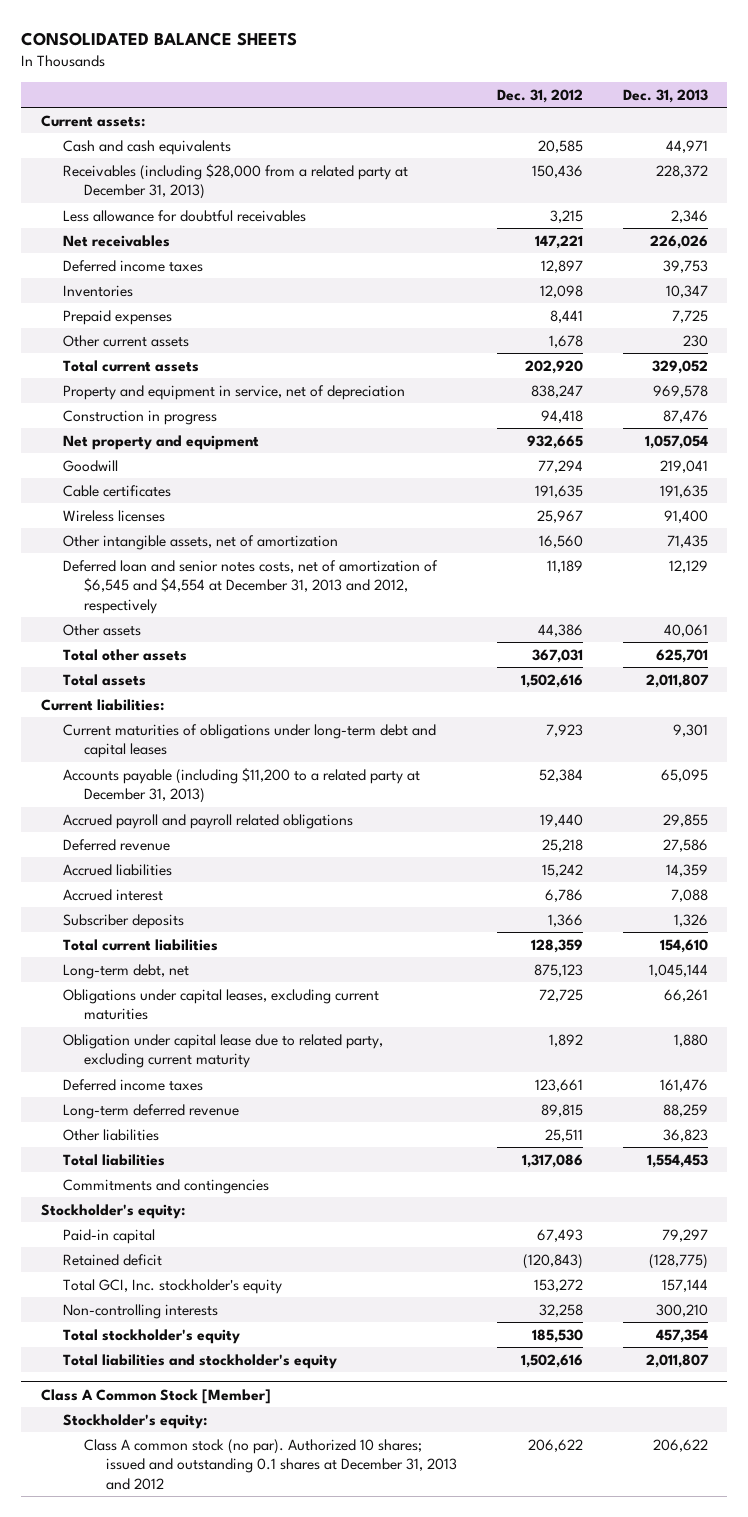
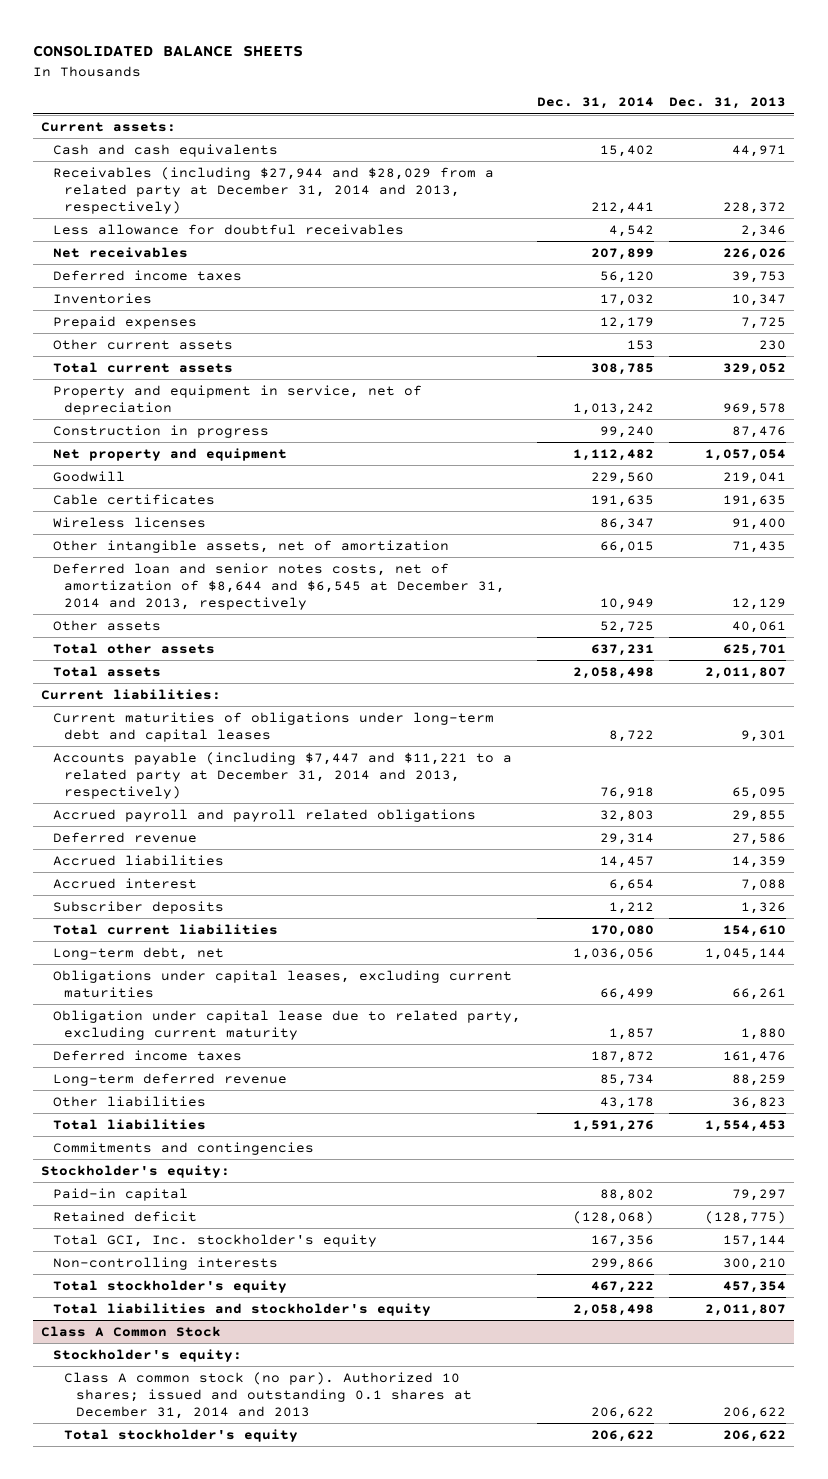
[496,88,583,103] Dec. 31, 2012 -> none
none -> [536,97,654,110] Dec. 31, 2014
[62,163,408,200] Receivables (including $28,000 from a related party at December 31, 2013) -> [52,166,494,214] Receivables (including $27,944 and $28,029 from a related party at December 31, 2014 and 2013, respectively)
[62,559,438,614] Deferred loan and senior notes costs, net of amortization of $6,545 and $4,554 at December 31, 2013 and 2012, respectively -> [52,562,506,610] Deferred loan and senior notes costs, net of amortization of $8,644 and $6,545 at December 31, 2014 and 2013, respectively
[62,767,420,804] Accounts payable (including $11,200 to a related party at December 31, 2013) -> [52,751,512,799] Accounts payable (including $7,447 and $11,221 to a related party at December 31, 2014 and 2013, respectively)
[40,1388,271,1404] Class A Common Stock [Member] -> [41,1325,222,1337] Class A Common Stock
[84,1438,457,1490] Class A common stock (no par). Authorized 10 shares; issued and outstanding 0.1 shares at December 31, 2013 and 2012 -> [64,1371,472,1419] Class A common stock (no par). Authorized 10 shares; issued and outstanding 0.1 shares at December 31, 2014 and 2013
none -> [64,1428,299,1442] Total stockholder's equity

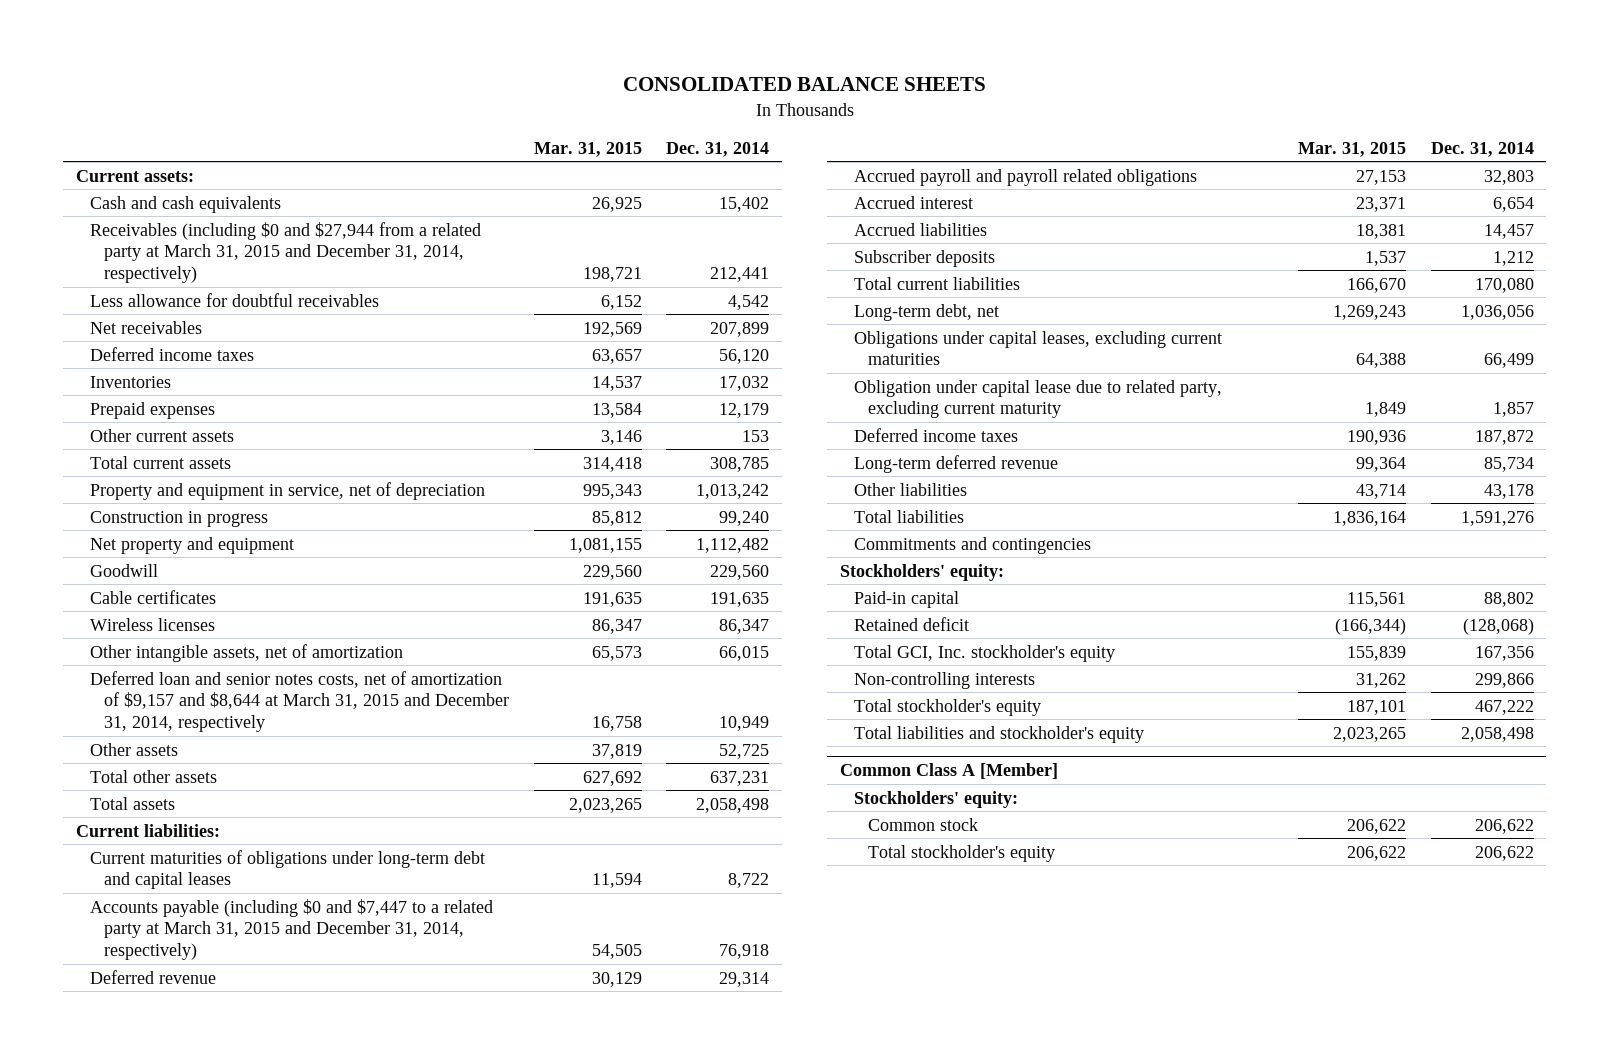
[669,97,787,110] Dec. 31, 2013 -> none
none -> [533,141,642,157] Mar. 31, 2015
[52,166,494,214] Receivables (including $27,944 and $28,029 from a related party at December 31, 2014 and 2013, respectively) -> [89,221,481,284] Receivables (including $0 and $27,944 from a related party at March 31, 2015 and December 31, 2014, respectively)
[52,562,506,610] Deferred loan and senior notes costs, net of amortization of $8,644 and $6,545 at December 31, 2014 and 2013, respectively -> [89,670,509,733] Deferred loan and senior notes costs, net of amortization of $9,157 and $8,644 at March 31, 2015 and December 31, 2014, respectively
[52,751,512,799] Accounts payable (including $7,447 and $11,221 to a related party at December 31, 2014 and 2013, respectively) -> [89,898,493,961] Accounts payable (including $0 and $7,447 to a related party at March 31, 2015 and December 31, 2014, respectively)
[52,808,476,822] Accrued payroll and payroll related obligations -> [853,168,1197,186] Accrued payroll and payroll related obligations
[52,854,224,866] Accrued liabilities -> [853,222,987,236] Accrued liabilities
[41,1164,231,1178] Stockholder's equity: -> [839,563,1004,581] Stockholders' equity:
[41,1325,222,1337] Class A Common Stock -> [839,763,1058,780] Common Class A [Member]
[52,1348,242,1362] Stockholder's equity: -> [853,790,1018,808] Stockholders' equity:
[64,1371,472,1419] Class A common stock (no par). Authorized 10 shares; issued and outstanding 0.1 shares at December 31, 2014 and 2013 -> [868,817,979,831] Common stock

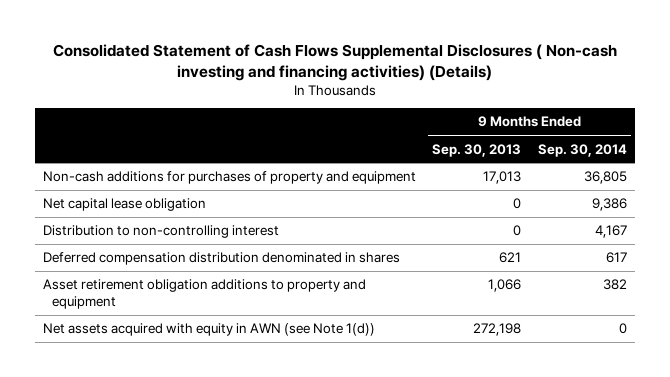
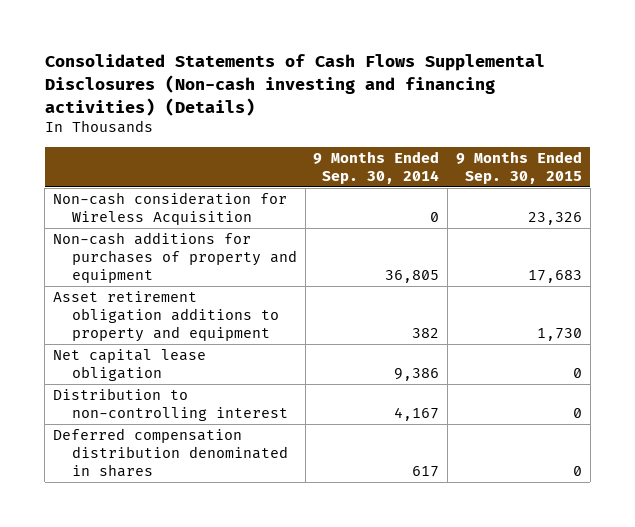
[52,43,617,81] Consolidated Statement of Cash Flows Supplemental Disclosures ( Non-cash investing and financing activities) (Details) -> [44,54,545,116] Consolidated Statements of Cash Flows Supplemental Disclosures (Non-cash investing and financing activities) (Details)
[432,143,522,157] Sep. 30, 2013 -> none
none -> [455,150,582,184] 9 Months Ended Sep. 30, 2015
none -> [52,192,287,226] Non-cash consideration for Wireless Acquisition
[43,279,367,310] Asset retirement obligation additions to property and equipment -> [52,291,280,343] Asset retirement obligation additions to property and equipment
[43,323,376,337] Net assets acquired with equity in AWN (see Note 1(d)) -> none

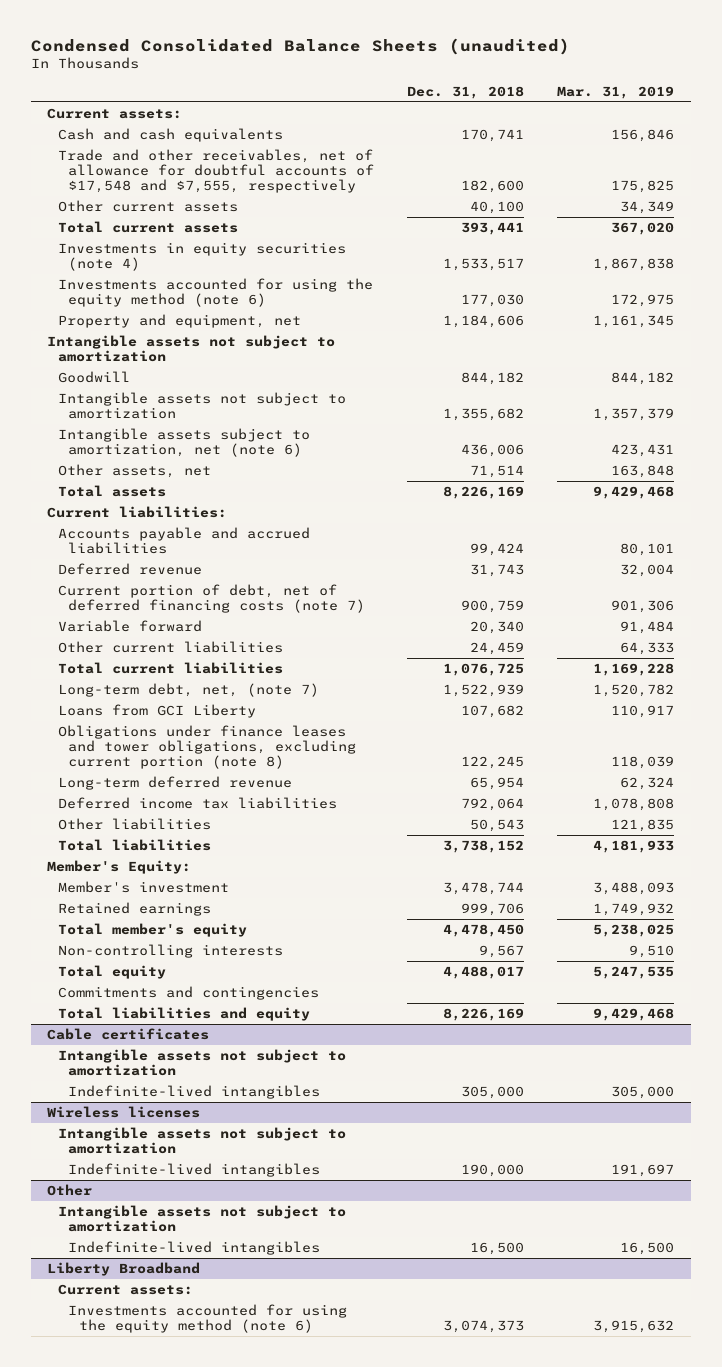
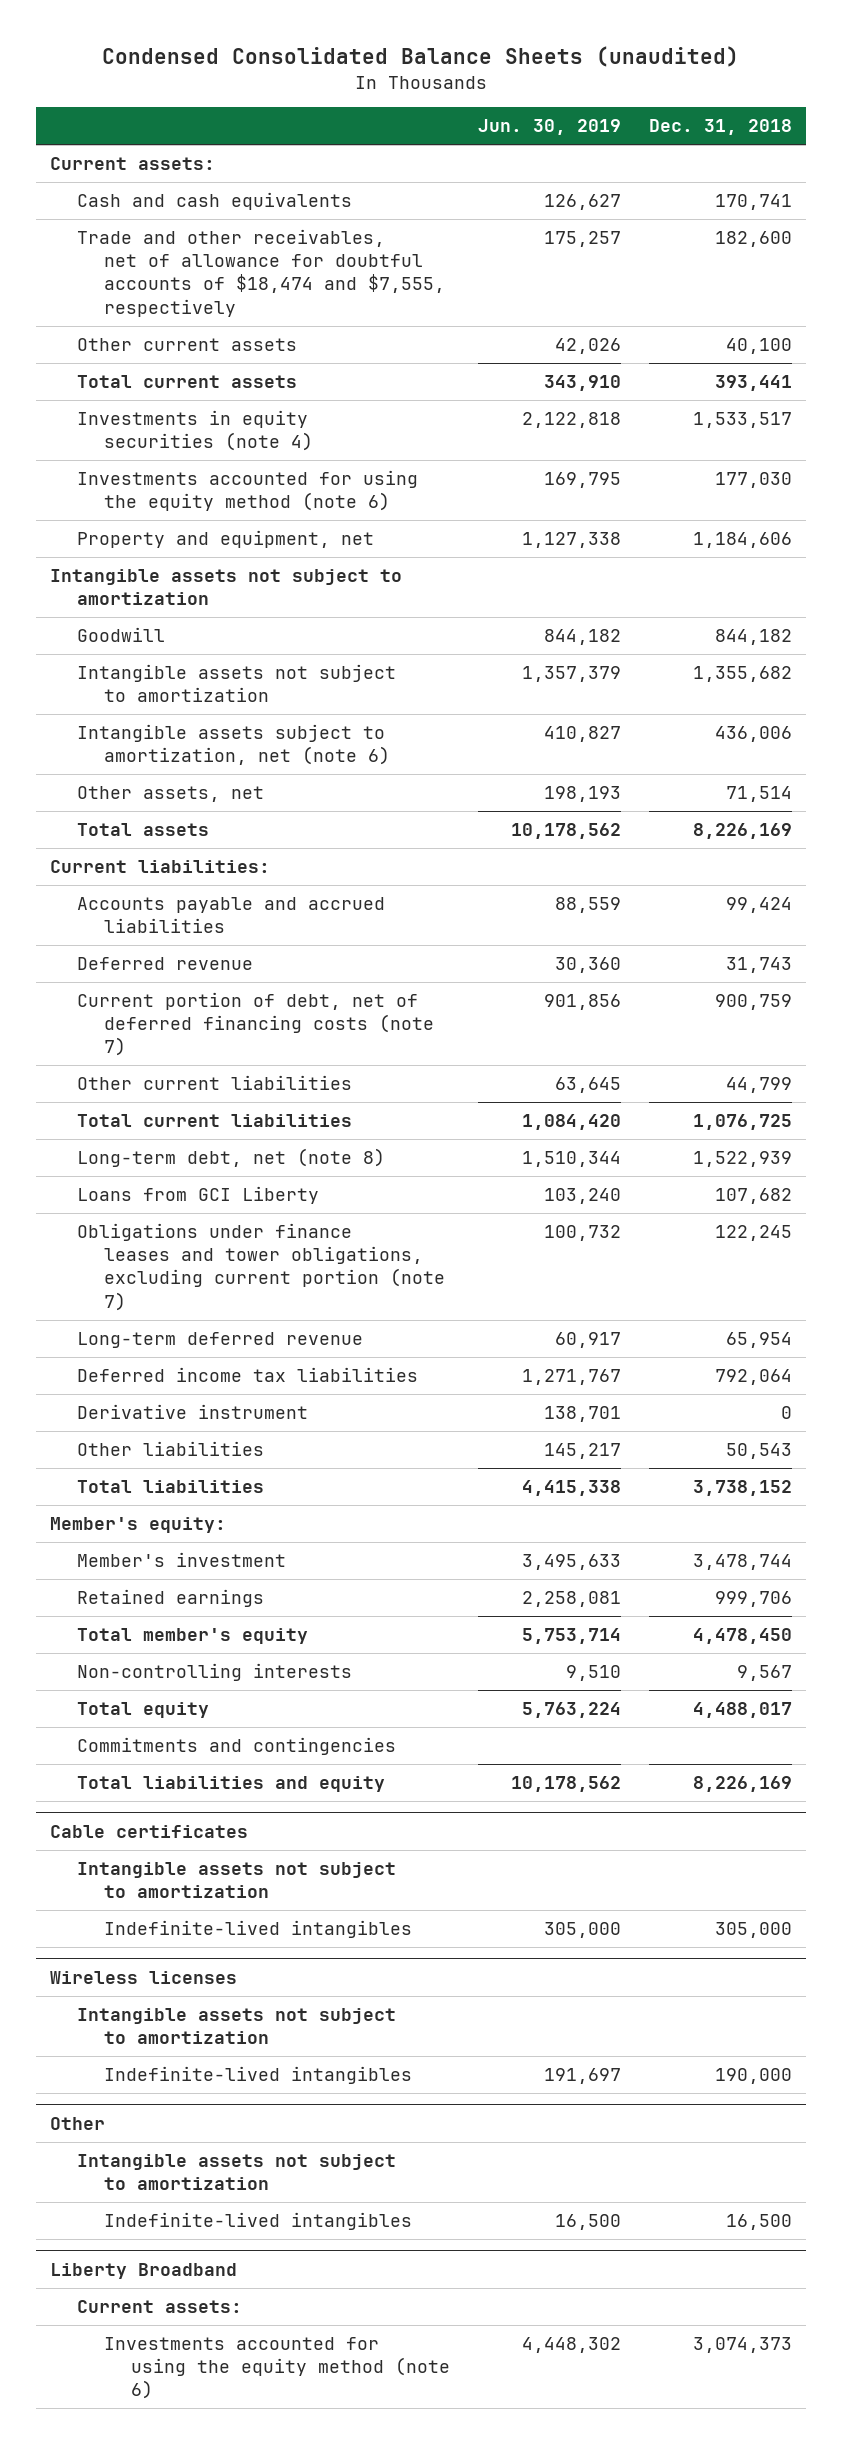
[557,85,675,99] Mar. 31, 2019 -> none
none -> [478,119,622,136] Jun. 30, 2019
[57,148,375,194] Trade and other receivables, net of allowance for doubtful accounts of $17,548 and $7,555, respectively -> [77,229,446,317] Trade and other receivables, net of allowance for doubtful accounts of $18,474 and $7,555, respectively
[57,619,202,632] Variable forward -> none
[470,641,525,655] 24,459 -> [725,1077,792,1094] 44,799
[57,682,319,697] Long-term debt, net, (note 7) -> [77,1148,386,1168] Long-term debt, net (note 8)
[57,724,357,770] Obligations under finance leases and tower obligations, excluding current portion (note 8) -> [77,1223,446,1311] Obligations under finance leases and tower obligations, excluding current portion (note 7)
none -> [77,1404,309,1420] Derivative instrument
[47,859,192,874] Member's Equity: -> [50,1517,227,1534] Member's equity:

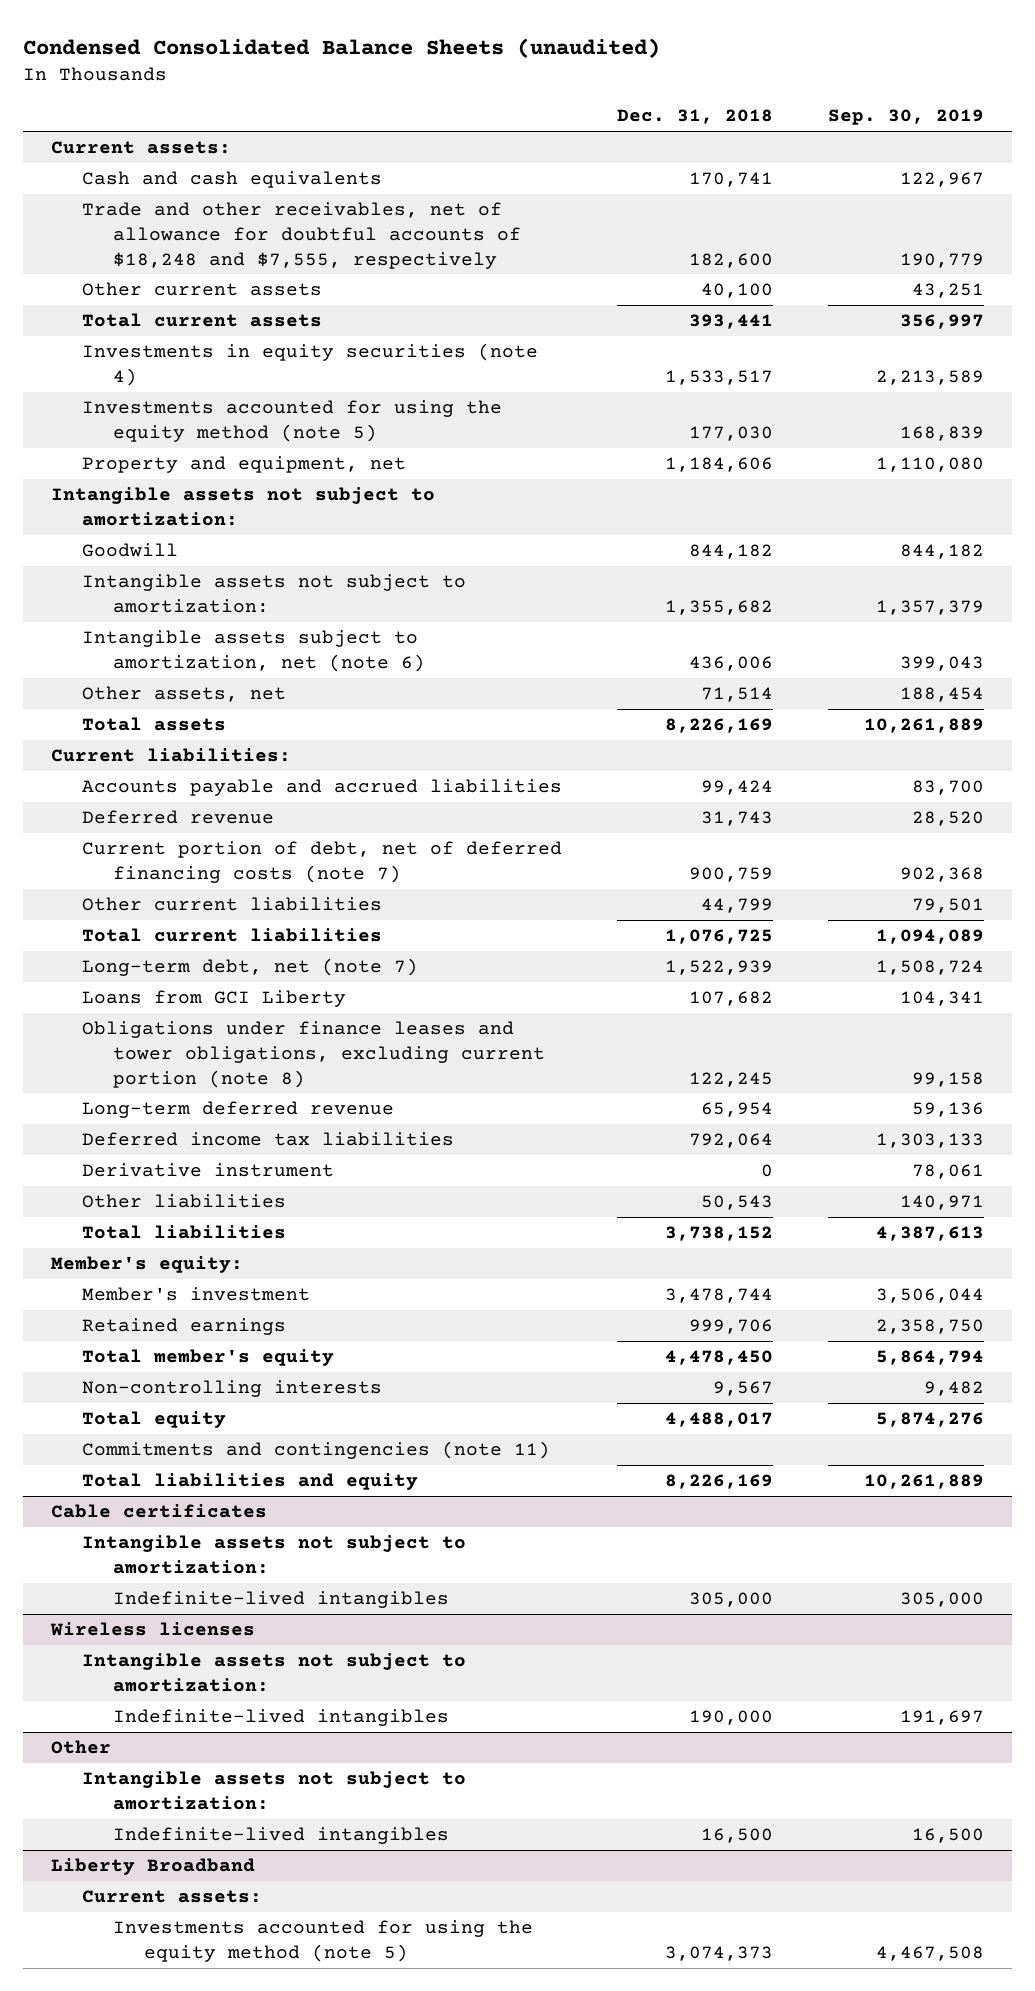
[478,119,622,136] Jun. 30, 2019 -> none
none -> [828,109,985,126] Sep. 30, 2019
[77,229,446,317] Trade and other receivables, net of allowance for doubtful accounts of $18,474 and $7,555, respectively -> [81,202,522,269] Trade and other receivables, net of allowance for doubtful accounts of $18,248 and $7,555, respectively
[77,470,419,512] Investments accounted for using the equity method (note 6) -> [81,400,502,442] Investments accounted for using the equity method (note 5)
[50,569,403,606] Intangible assets not subject to amortization -> [50,487,435,526] Intangible assets not subject to amortization:
[77,664,397,703] Intangible assets not subject to amortization -> [81,574,466,613] Intangible assets not subject to amortization:
[77,1148,386,1168] Long-term debt, net (note 8) -> [81,958,418,977] Long-term debt, net (note 7)
[77,1223,446,1311] Obligations under finance leases and tower obligations, excluding current portion (note 7) -> [81,1021,546,1088] Obligations under finance leases and tower obligations, excluding current portion (note 8)
[77,1737,397,1756] Commitments and contingencies -> [81,1441,550,1460] Commitments and contingencies (note 11)
[77,1862,397,1899] Intangible assets not subject to amortization -> [81,1535,466,1574] Intangible assets not subject to amortization:
[77,2008,397,2045] Intangible assets not subject to amortization -> [81,1653,466,1692] Intangible assets not subject to amortization:
[77,2154,397,2191] Intangible assets not subject to amortization -> [81,1771,466,1810] Intangible assets not subject to amortization:
[104,2337,451,2400] Investments accounted for using the equity method (note 6) -> [113,1920,534,1962] Investments accounted for using the equity method (note 5)

